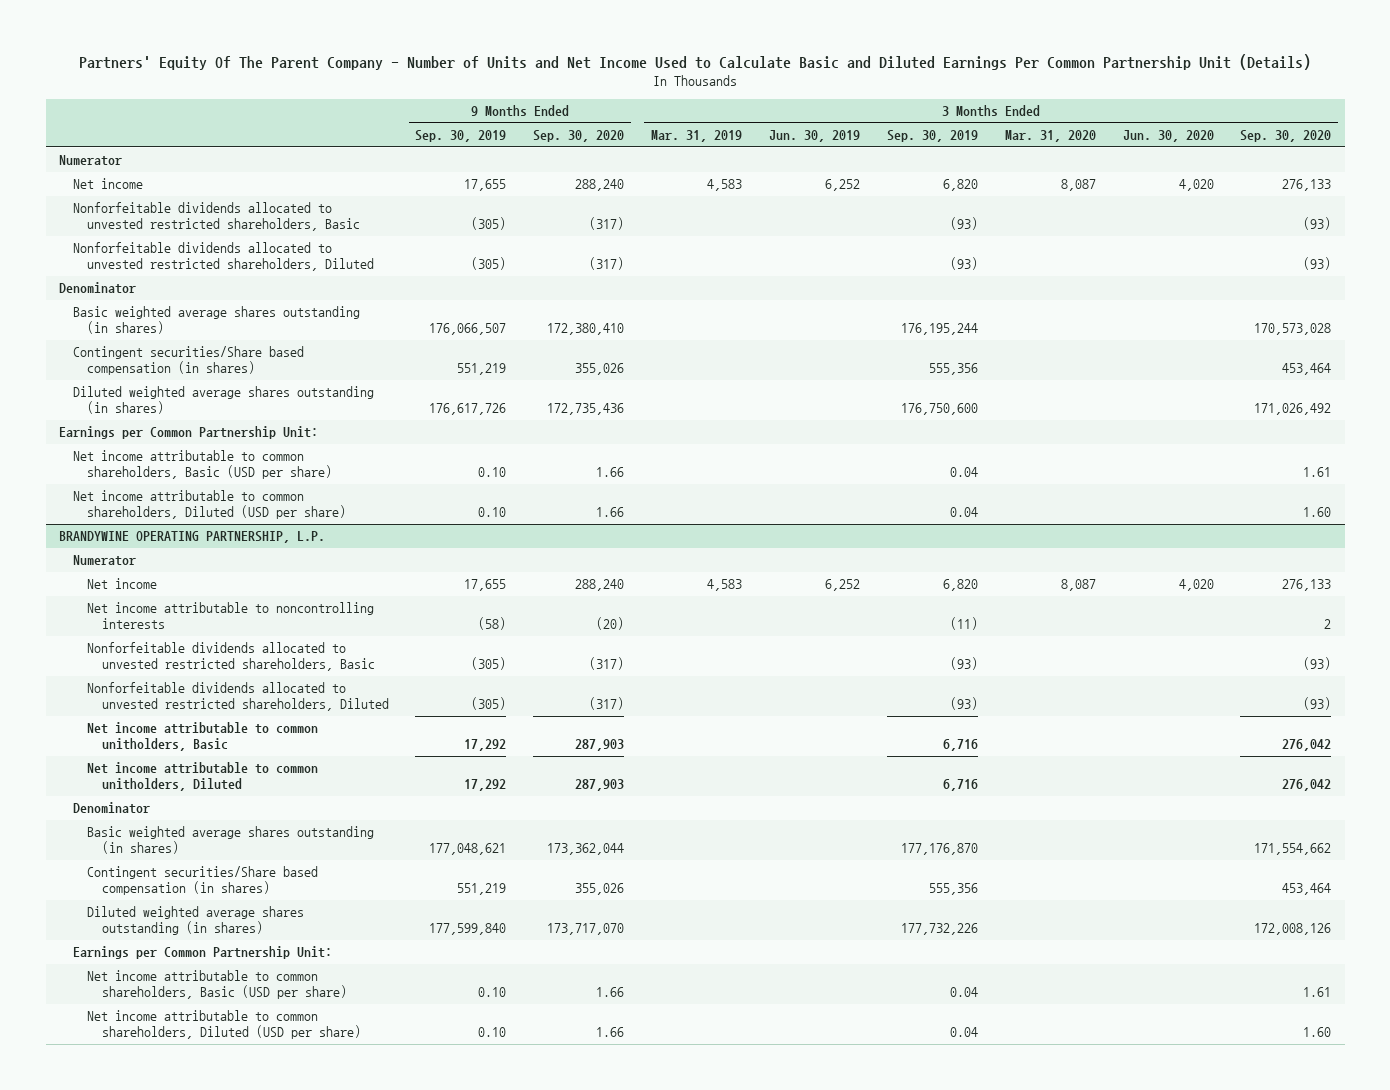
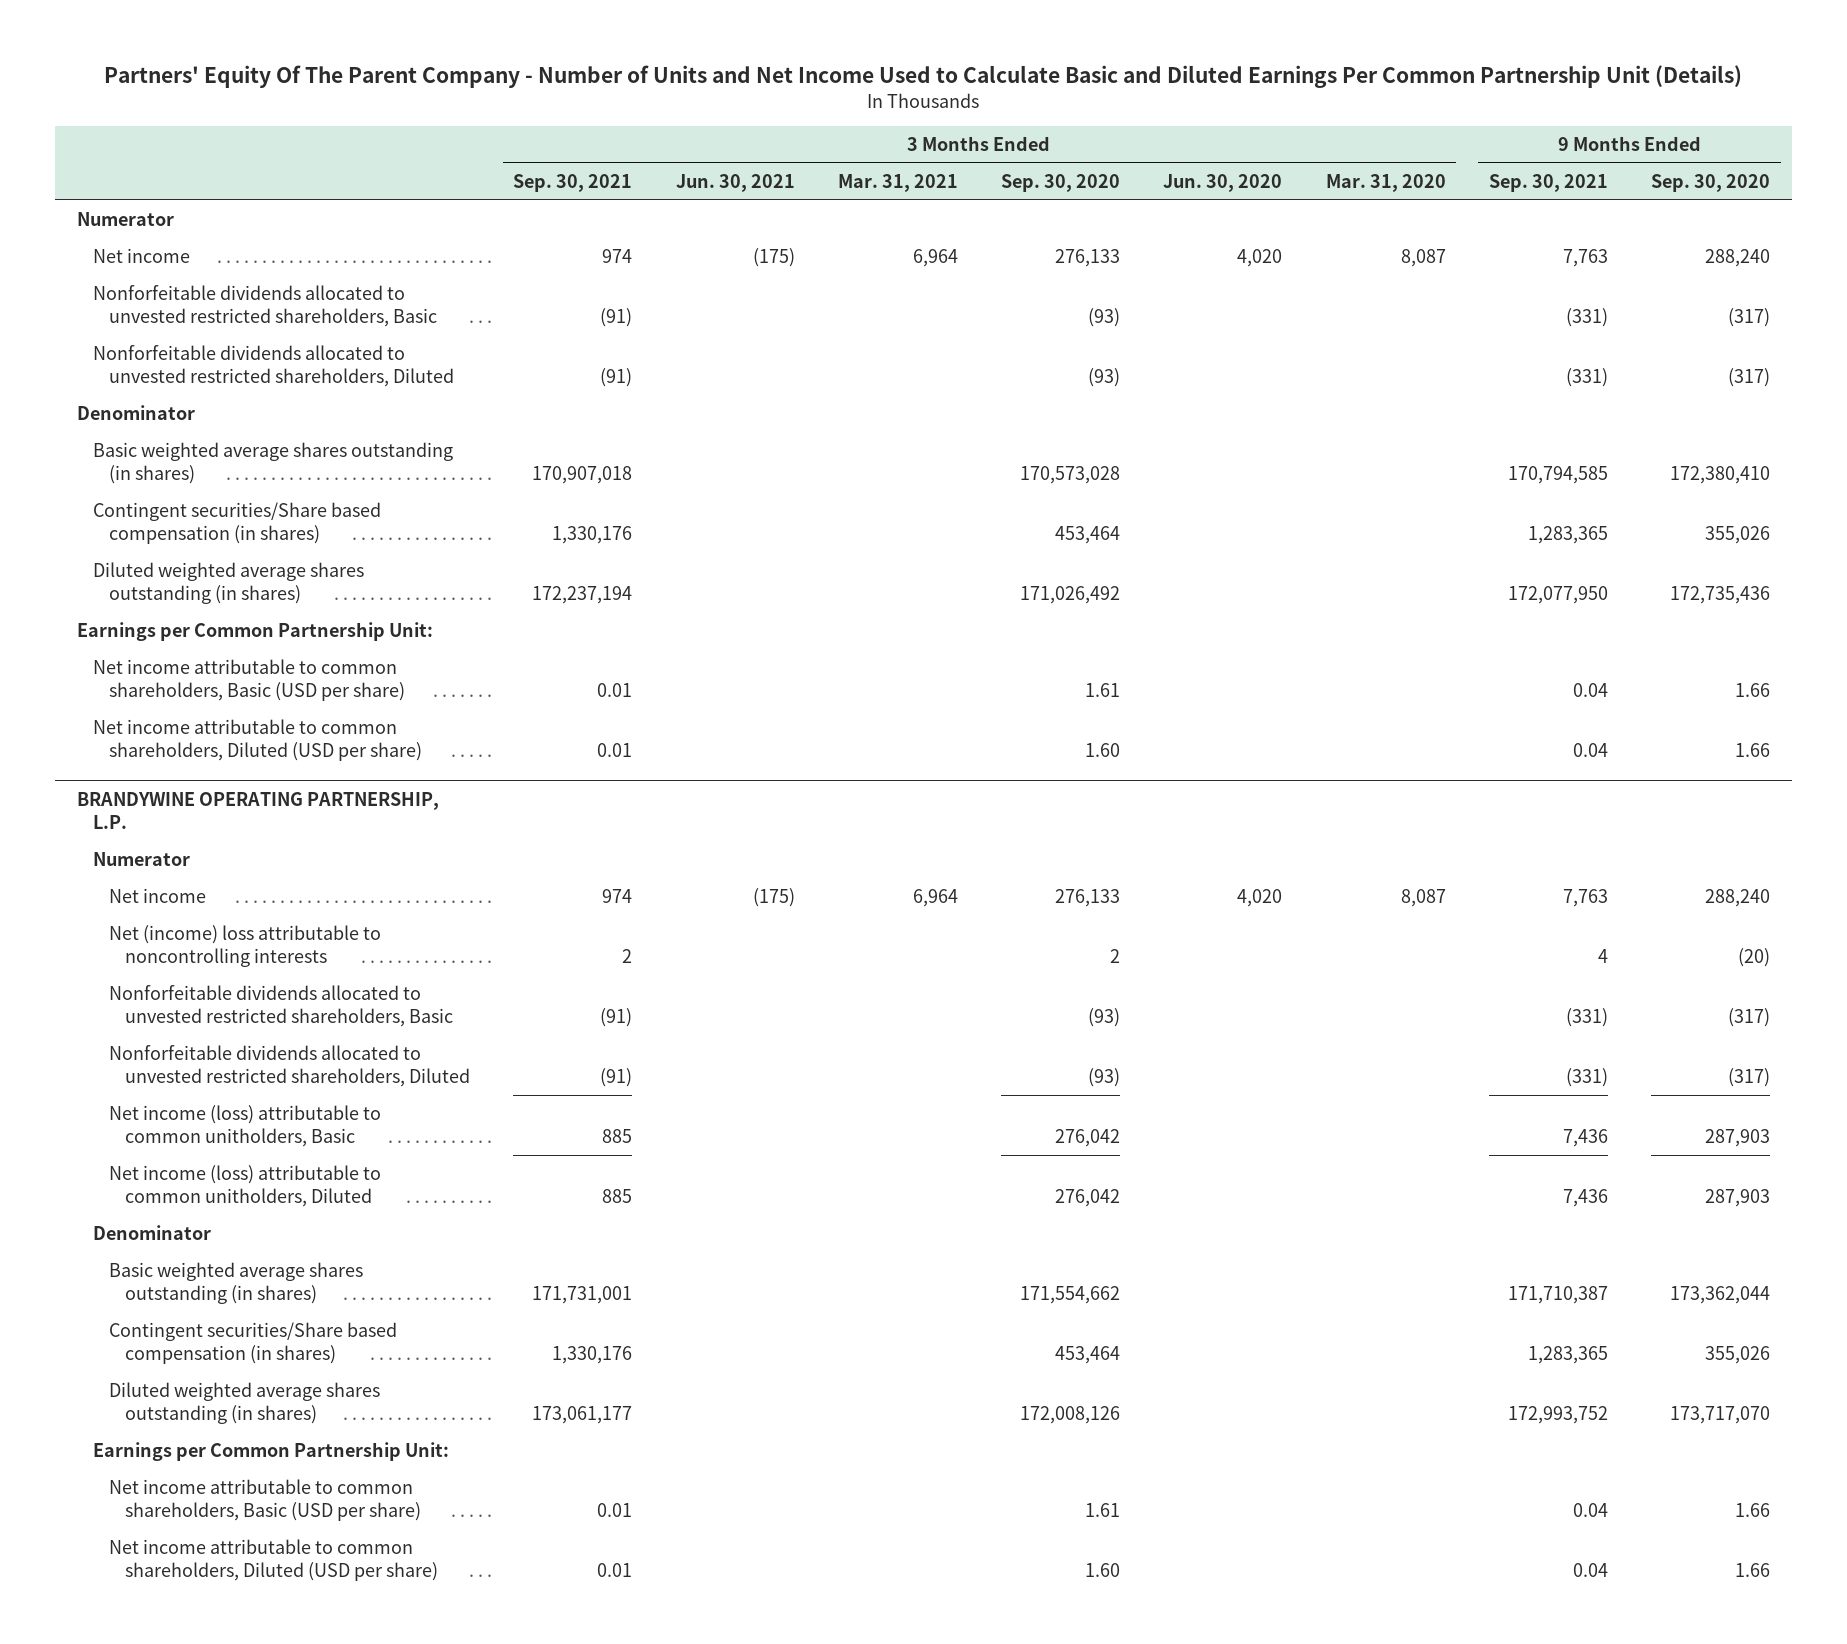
[415,130,507,143] Sep. 30, 2019 -> none
[651,130,743,143] Mar. 31, 2019 -> none
[769,130,861,143] Jun. 30, 2019 -> none
[886,130,978,143] Sep. 30, 2019 -> none
none -> [513,173,633,192] Sep. 30, 2021
none -> [675,173,795,192] Jun. 30, 2021
none -> [837,173,958,192] Mar. 31, 2021
none -> [1488,173,1608,192] Sep. 30, 2021
[87,602,375,630] Net income attributable to noncontrolling interests -> [108,925,381,968] Net (income) loss attributable to noncontrolling interests
[87,722,319,752] Net income attributable to common unitholders, Basic -> [108,1105,381,1148] Net income (loss) attributable to common unitholders, Basic
[87,762,319,792] Net income attributable to common unitholders, Diluted -> [108,1165,381,1208] Net income (loss) attributable to common unitholders, Diluted

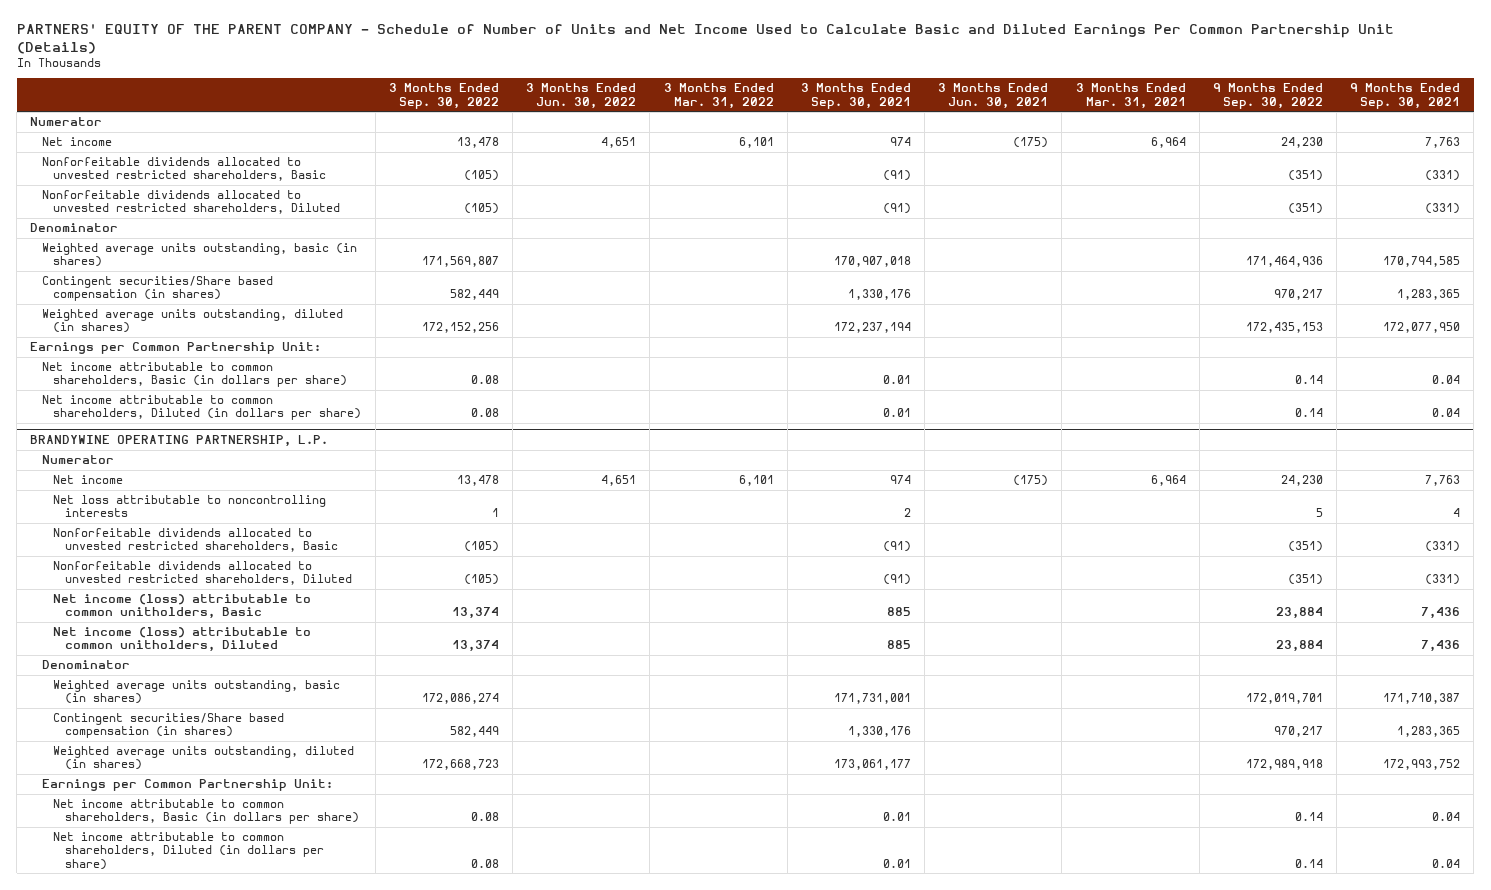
[104,65,1743,89] Partners' Equity Of The Parent Company - Number of Units and Net Income Used to Calculate Basic and Diluted Earnings Per Common Partnership Unit (Details) -> [16,24,1394,54] PARTNERS' EQUITY OF THE PARENT COMPANY - Schedule of Number of Units and Net Income Used to Calculate Basic and Diluted Earnings Per Common Partnership Unit (Details)
[1001,173,1121,192] Sep. 30, 2020 -> none
[1163,173,1283,192] Jun. 30, 2020 -> none
[1325,173,1446,192] Mar. 31, 2020 -> none
[1651,173,1771,192] Sep. 30, 2020 -> none
none -> [388,83,499,109] 3 Months Ended Sep. 30, 2022
none -> [526,83,637,109] 3 Months Ended Jun. 30, 2022
none -> [663,83,774,109] 3 Months Ended Mar. 31, 2022
none -> [1212,83,1323,109] 9 Months Ended Sep. 30, 2022
[92,442,453,485] Basic weighted average shares outstanding (in shares) -> [41,243,357,268] Weighted average units outstanding, basic (in shares)
[92,562,364,605] Diluted weighted average shares outstanding (in shares) -> [41,309,343,334] Weighted average units outstanding, diluted (in shares)
[92,659,405,702] Net income attributable to common shareholders, Basic (USD per share) -> [41,362,348,388] Net income attributable to common shareholders, Basic (in dollars per share)
[92,719,422,762] Net income attributable to common shareholders, Diluted (USD per share) -> [41,395,362,421] Net income attributable to common shareholders, Diluted (in dollars per share)
[108,925,381,968] Net (income) loss attributable to noncontrolling interests -> [53,495,327,518] Net loss attributable to noncontrolling interests
[108,1262,363,1305] Basic weighted average shares outstanding (in shares) -> [53,680,341,705] Weighted average units outstanding, basic (in shares)
[108,1382,380,1425] Diluted weighted average shares outstanding (in shares) -> [53,746,355,771] Weighted average units outstanding, diluted (in shares)
[108,1479,422,1522] Net income attributable to common shareholders, Basic (USD per share) -> [53,799,359,825] Net income attributable to common shareholders, Basic (in dollars per share)
[108,1539,439,1582] Net income attributable to common shareholders, Diluted (USD per share) -> [53,832,324,870] Net income attributable to common shareholders, Diluted (in dollars per share)

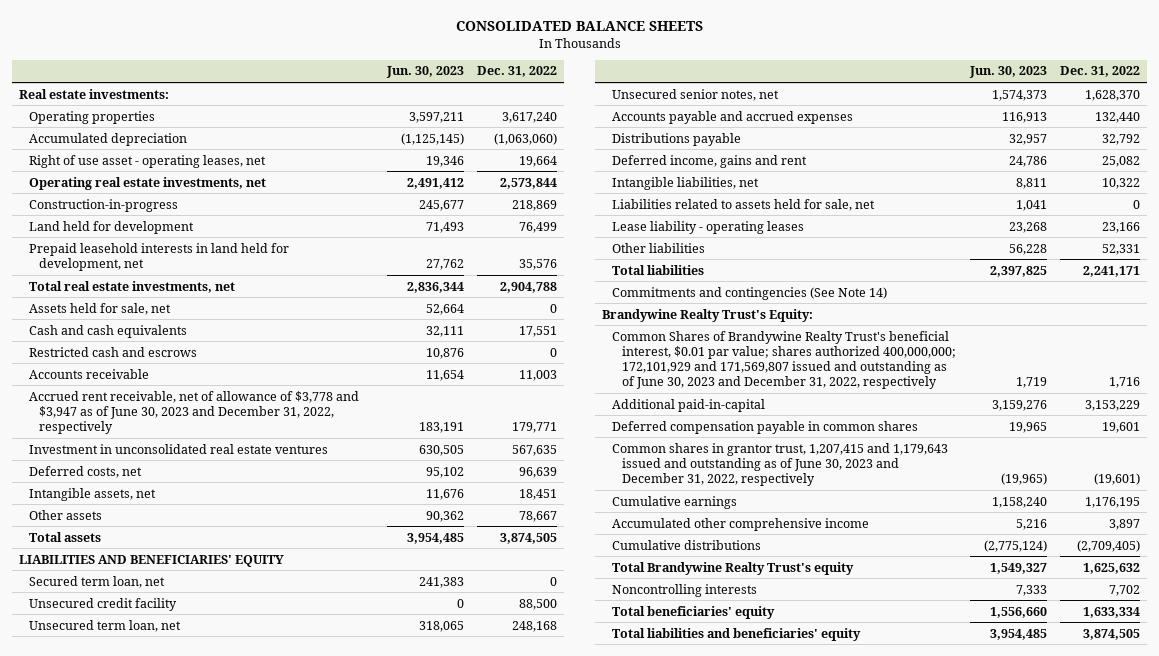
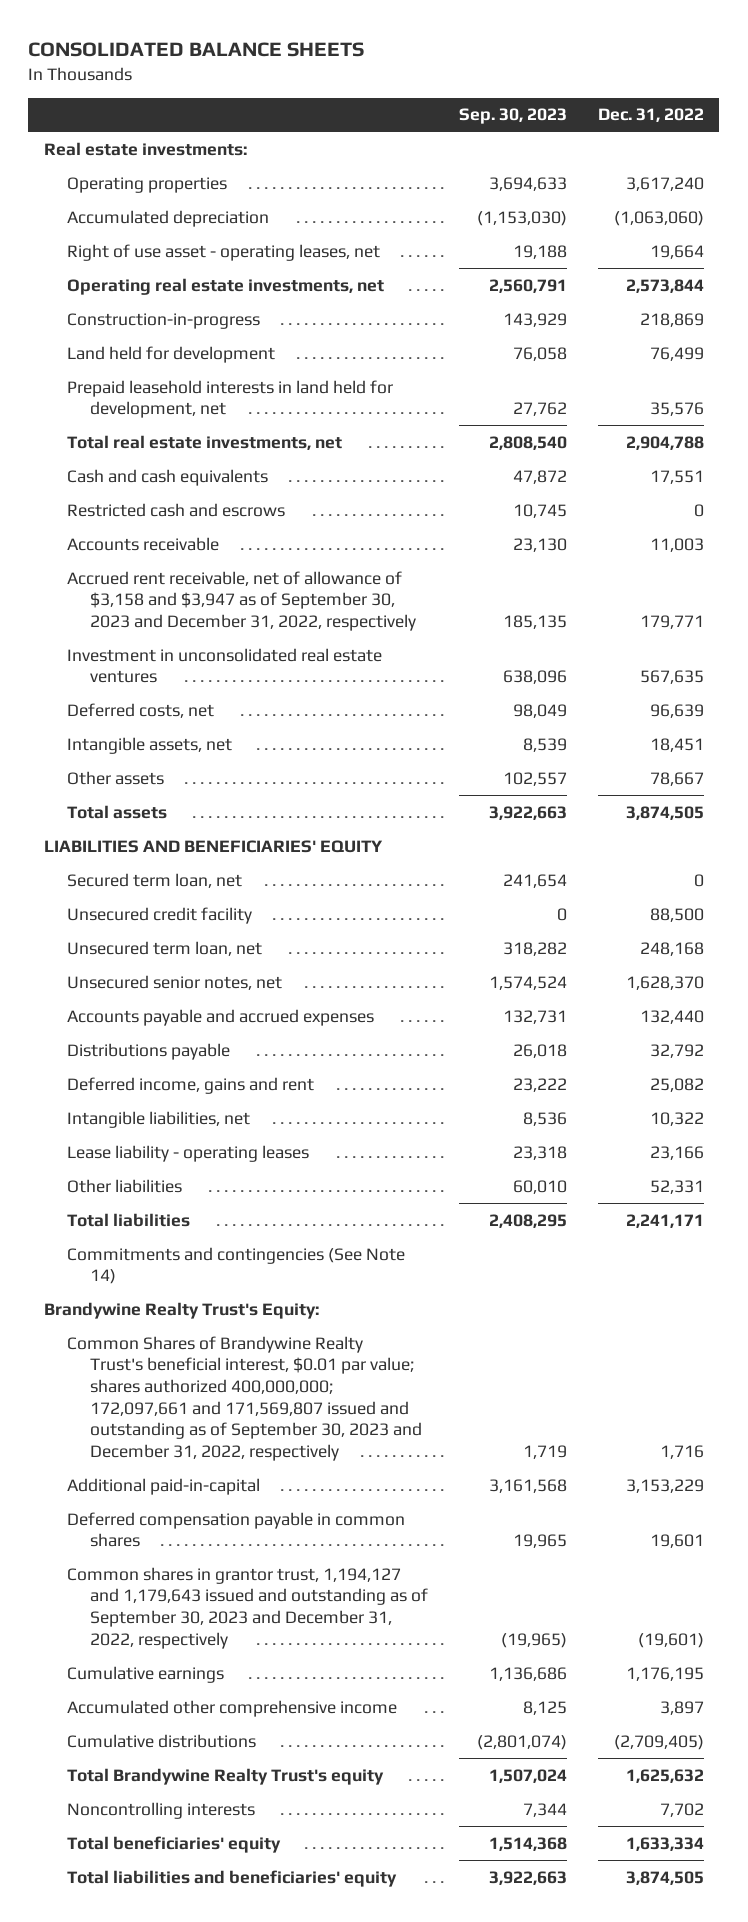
[385,66,464,79] Jun. 30, 2023 -> none
none -> [459,108,568,125] Sep. 30, 2023
[28,302,171,315] Assets held for sale, net -> none
[28,390,359,434] Accrued rent receivable, net of allowance of $3,778 and $3,947 as of June 30, 2023 and December 31, 2022, respectively -> [67,570,417,631] Accrued rent receivable, net of allowance of $3,158 and $3,947 as of September 30, 2023 and December 31, 2022, respectively
[611,198,875,211] Liabilities related to assets held for sale, net -> none
[611,330,956,390] Common Shares of Brandywine Realty Trust's beneficial interest, $0.01 par value; shares authorized 400,000,000; 172,101,929 and 171,569,807 issued and outstanding as of June 30, 2023 and December 31, 2022, respectively -> [67,1335,423,1461] Common Shares of Brandywine Realty Trust's beneficial interest, $0.01 par value; shares authorized 400,000,000; 172,097,661 and 171,569,807 issued and outstanding as of September 30, 2023 and December 31, 2022, respectively
[611,442,948,486] Common shares in grantor trust, 1,207,415 and 1,179,643 issued and outstanding as of June 30, 2023 and December 31, 2022, respectively -> [67,1566,429,1649] Common shares in grantor trust, 1,194,127 and 1,179,643 issued and outstanding as of September 30, 2023 and December 31, 2022, respectively

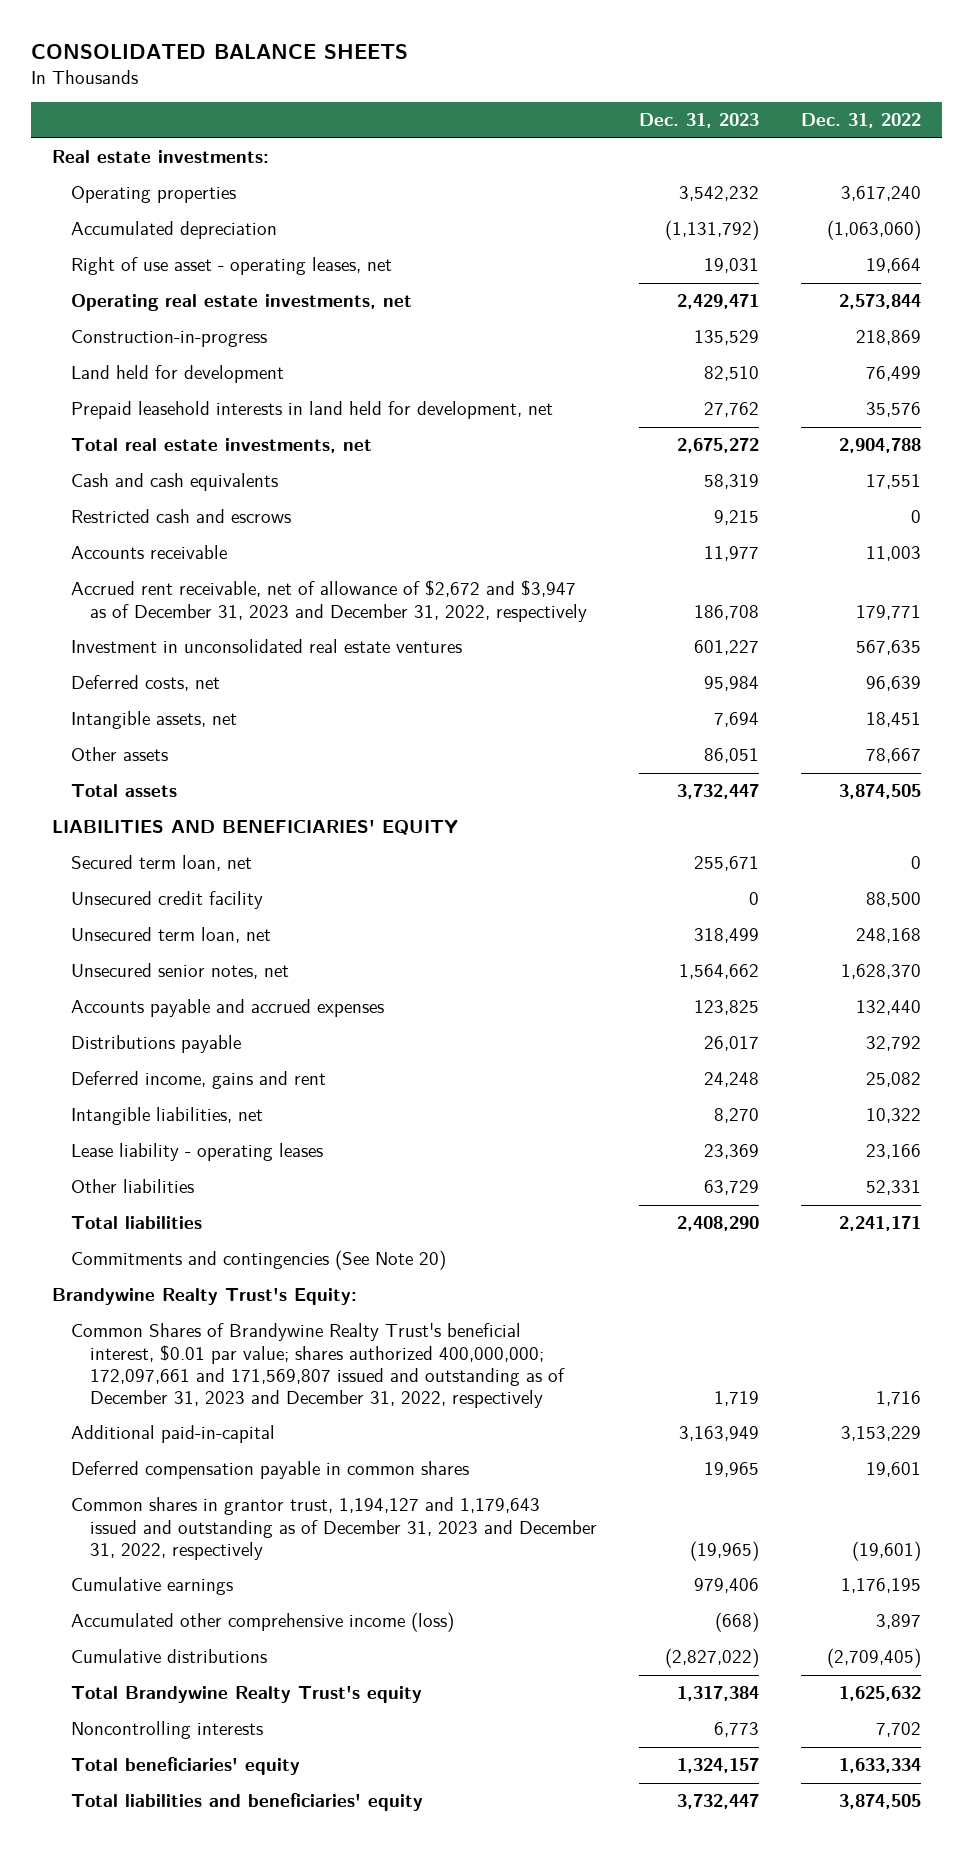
[459,108,568,125] Sep. 30, 2023 -> none
none -> [638,113,759,129] Dec. 31, 2023
[67,570,417,631] Accrued rent receivable, net of allowance of $3,158 and $3,947 as of September 30, 2023 and December 31, 2022, respectively -> [70,580,587,622] Accrued rent receivable, net of allowance of $2,672 and $3,947 as of December 31, 2023 and December 31, 2022, respectively
[67,1246,406,1285] Commitments and contingencies (See Note 14) -> [70,1250,446,1271] Commitments and contingencies (See Note 20)
[67,1335,423,1461] Common Shares of Brandywine Realty Trust's beneficial interest, $0.01 par value; shares authorized 400,000,000; 172,097,661 and 171,569,807 issued and outstanding as of September 30, 2023 and December 31, 2022, respectively -> [70,1323,565,1408] Common Shares of Brandywine Realty Trust's beneficial interest, $0.01 par value; shares authorized 400,000,000; 172,097,661 and 171,569,807 issued and outstanding as of December 31, 2023 and December 31, 2022, respectively
[67,1566,429,1649] Common shares in grantor trust, 1,194,127 and 1,179,643 issued and outstanding as of September 30, 2023 and December 31, 2022, respectively -> [70,1497,597,1560] Common shares in grantor trust, 1,194,127 and 1,179,643 issued and outstanding as of December 31, 2023 and December 31, 2022, respectively
[67,1699,398,1717] Accumulated other comprehensive income -> [70,1612,454,1633] Accumulated other comprehensive income (loss)

